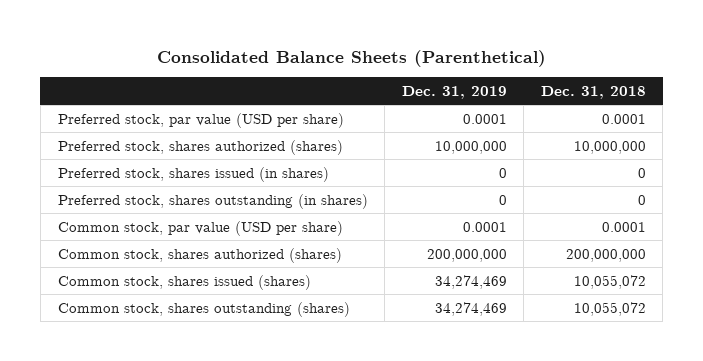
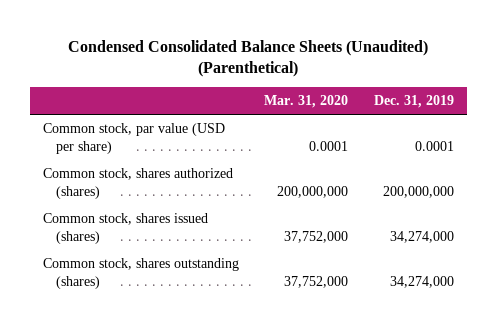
[156,49,546,67] Consolidated Balance Sheets (Parenthetical) -> [68,39,429,78] Condensed Consolidated Balance Sheets (Unaudited) (Parenthetical)
[540,85,646,99] Dec. 31, 2018 -> none
none -> [264,95,349,109] Mar. 31, 2020
[57,112,344,128] Preferred stock, par value (USD per share) -> none
[57,139,343,155] Preferred stock, shares authorized (shares) -> none
[57,166,329,182] Preferred stock, shares issued (in shares) -> none
[57,193,368,209] Preferred stock, shares outstanding (in shares) -> none
[434,274,507,289] 34,274,469 -> [389,230,454,243] 34,274,000
[434,301,507,316] 34,274,469 -> [389,275,454,288] 34,274,000

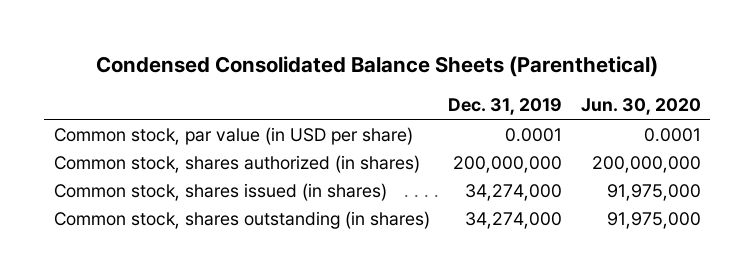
[68,39,429,78] Condensed Consolidated Balance Sheets (Unaudited) (Parenthetical) -> [96,56,659,78] Condensed Consolidated Balance Sheets (Parenthetical)
[264,95,349,109] Mar. 31, 2020 -> none
none -> [580,98,701,116] Jun. 30, 2020
[42,123,225,154] Common stock, par value (USD per share) -> [53,126,413,145] Common stock, par value (in USD per share)
[42,168,233,199] Common stock, shares authorized (shares) -> [53,154,420,173] Common stock, shares authorized (in shares)
[42,213,208,244] Common stock, shares issued (shares) -> [53,182,387,201] Common stock, shares issued (in shares)
[42,258,239,289] Common stock, shares outstanding (shares) -> [53,210,430,229] Common stock, shares outstanding (in shares)

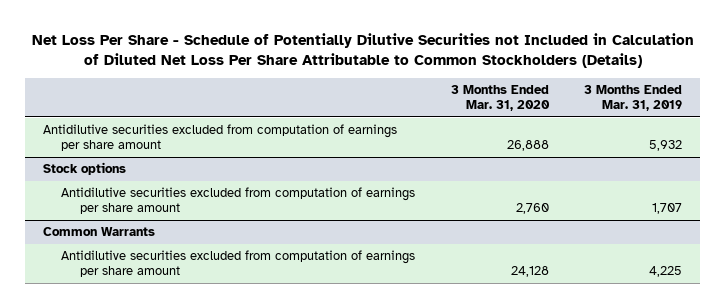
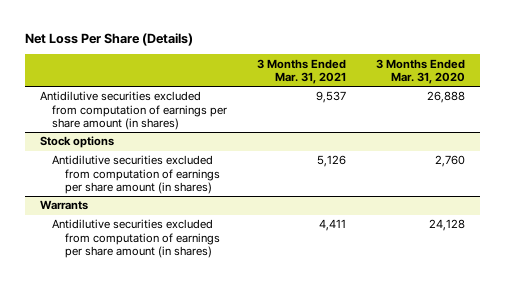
[31,33,694,69] Net Loss Per Share - Schedule of Potentially Dilutive Securities not Included in Calculation of Diluted Net Loss Per Share Attributable to Common Stockholders (Details) -> [25,32,194,46] Net Loss Per Share (Details)
[584,85,683,112] 3 Months Ended Mar. 31, 2019 -> none
none -> [257,58,347,85] 3 Months Ended Mar. 31, 2021
[43,124,398,152] Antidilutive securities excluded from computation of earnings per share amount -> [40,91,228,131] Antidilutive securities excluded from computation of earnings per share amount (in shares)
[61,187,416,215] Antidilutive securities excluded from computation of earnings per share amount -> [52,155,220,195] Antidilutive securities excluded from computation of earnings per share amount (in shares)
[43,227,156,237] Common Warrants -> [40,200,89,211] Warrants
[61,250,416,278] Antidilutive securities excluded from computation of earnings per share amount -> [52,219,220,259] Antidilutive securities excluded from computation of earnings per share amount (in shares)

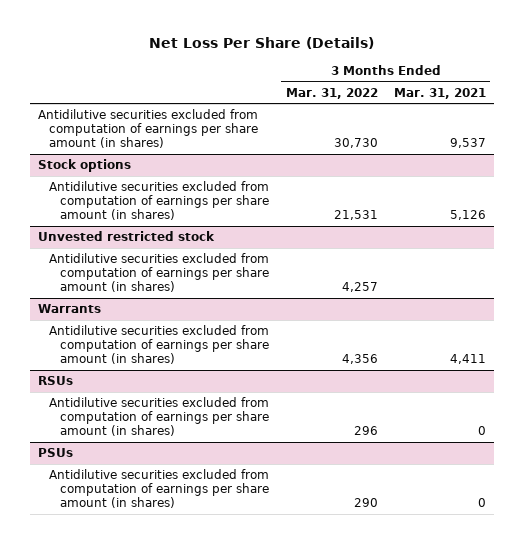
[376,58,466,85] 3 Months Ended Mar. 31, 2020 -> none
none -> [285,87,378,99] Mar. 31, 2022
none -> [37,231,215,242] Unvested restricted stock
none -> [48,253,270,293] Antidilutive securities excluded from computation of earnings per share amount (in shares)
none -> [37,376,73,386] RSUs
none -> [48,397,270,437] Antidilutive securities excluded from computation of earnings per share amount (in shares)
none -> [37,448,73,458] PSUs
none -> [48,469,270,509] Antidilutive securities excluded from computation of earnings per share amount (in shares)

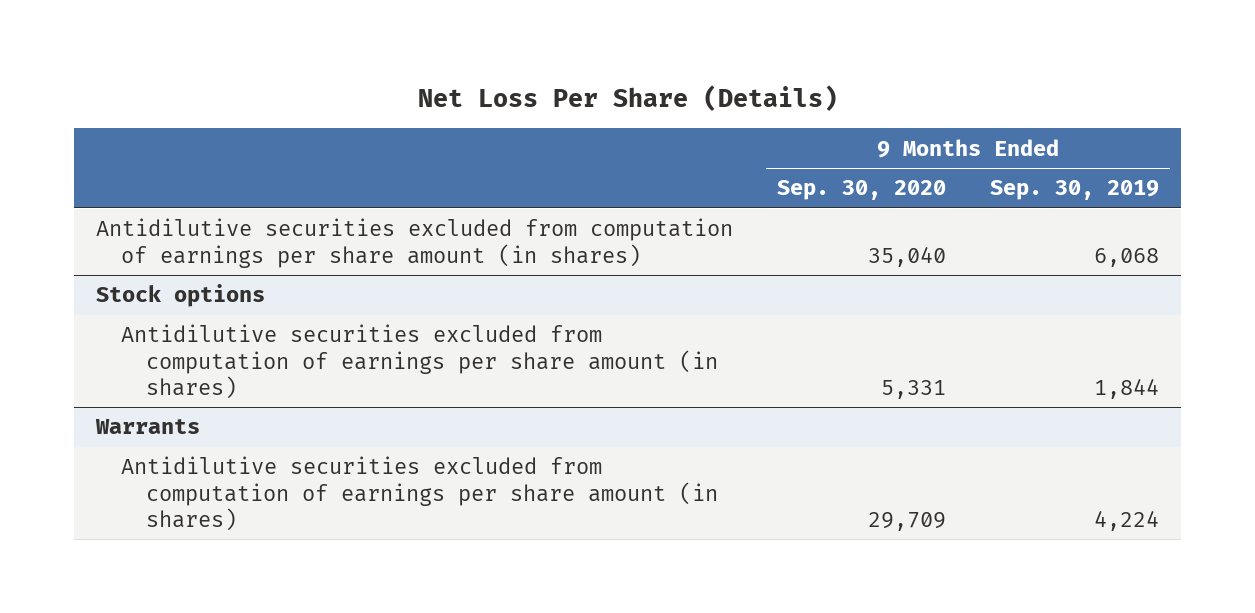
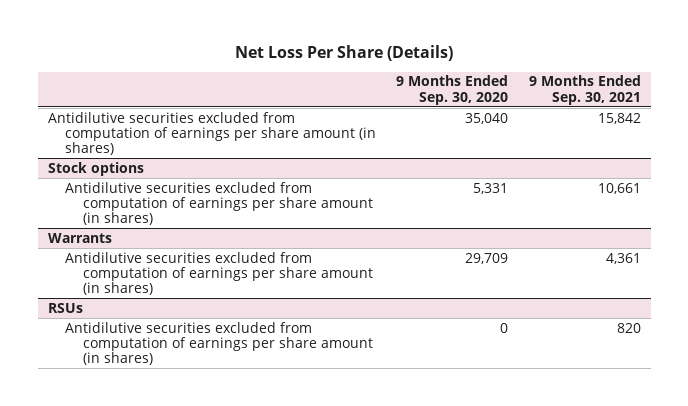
[990,180,1160,201] Sep. 30, 2019 -> none
none -> [528,75,641,105] 9 Months Ended Sep. 30, 2021
none -> [47,302,83,313] RSUs
none -> [65,321,373,366] Antidilutive securities excluded from computation of earnings per share amount (in shares)

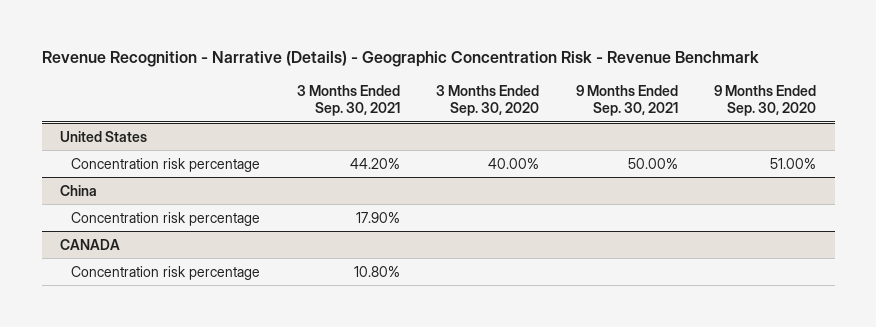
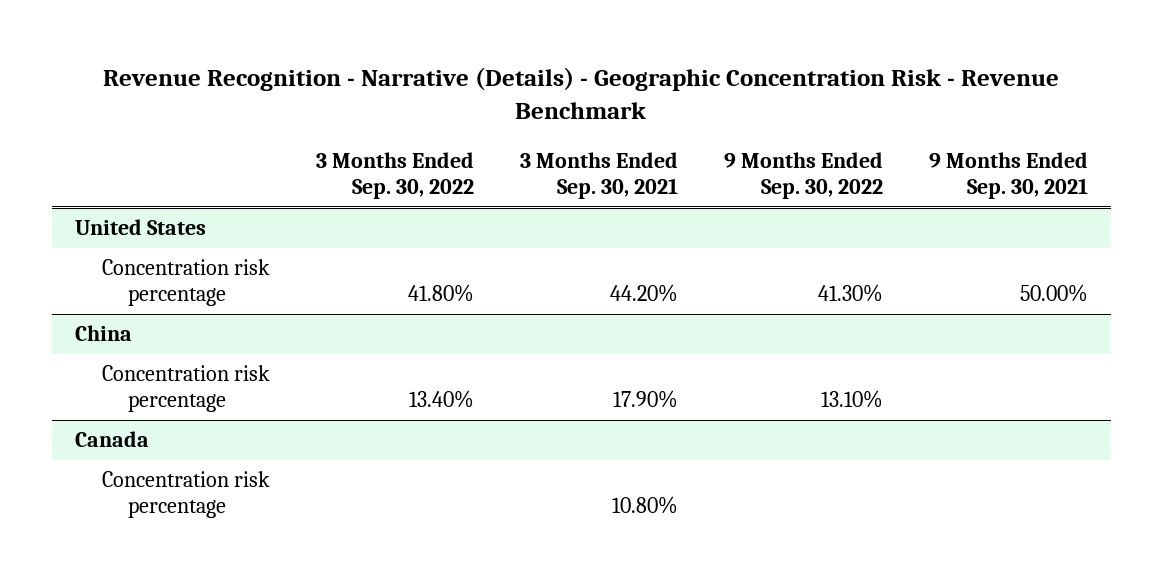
[436,84,540,117] 3 Months Ended Sep. 30, 2020 -> none
[714,84,817,117] 9 Months Ended Sep. 30, 2020 -> none
none -> [315,152,474,200] 3 Months Ended Sep. 30, 2022
none -> [723,152,883,200] 9 Months Ended Sep. 30, 2022
[59,238,120,250] CANADA -> [74,431,149,448] Canada

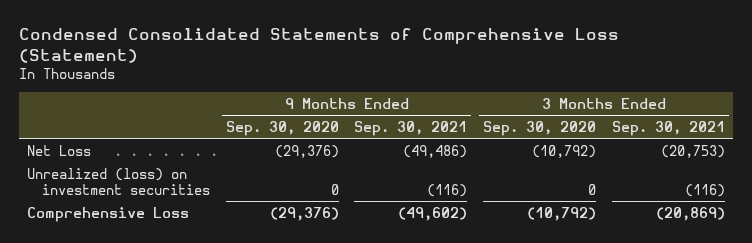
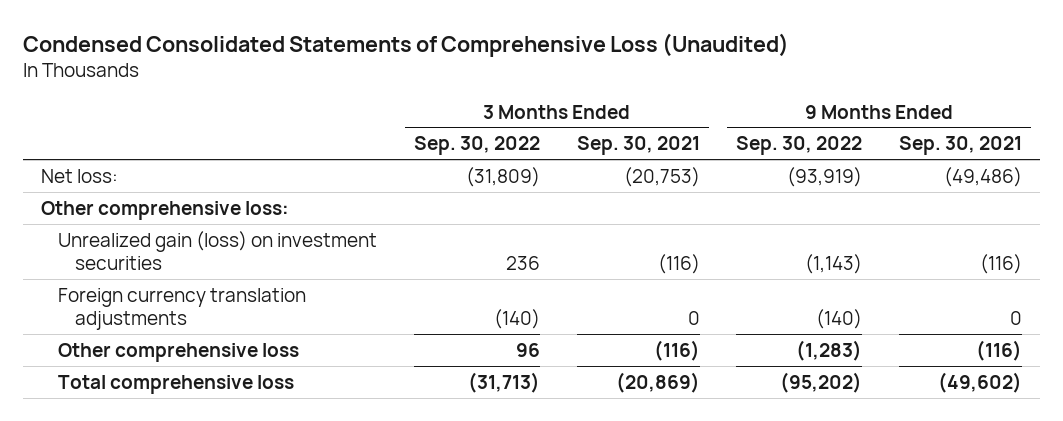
[18,27,619,63] Condensed Consolidated Statements of Comprehensive Loss (Statement) -> [22,32,789,57] Condensed Consolidated Statements of Comprehensive Loss (Unaudited)
[225,120,339,136] Sep. 30, 2020 -> none
[483,120,597,136] Sep. 30, 2020 -> none
none -> [413,136,540,156] Sep. 30, 2022
none -> [736,136,863,156] Sep. 30, 2022
[26,144,91,156] Net Loss -> [41,168,119,183] Net loss:
none -> [41,200,290,220] Other comprehensive loss:
[26,167,210,195] Unrealized (loss) on investment securities -> [58,230,378,270] Unrealized gain (loss) on investment securities
none -> [58,287,307,330] Foreign currency translation adjustments
none -> [58,342,300,362] Other comprehensive loss
[26,206,189,222] Comprehensive Loss -> [58,374,295,394] Total comprehensive loss

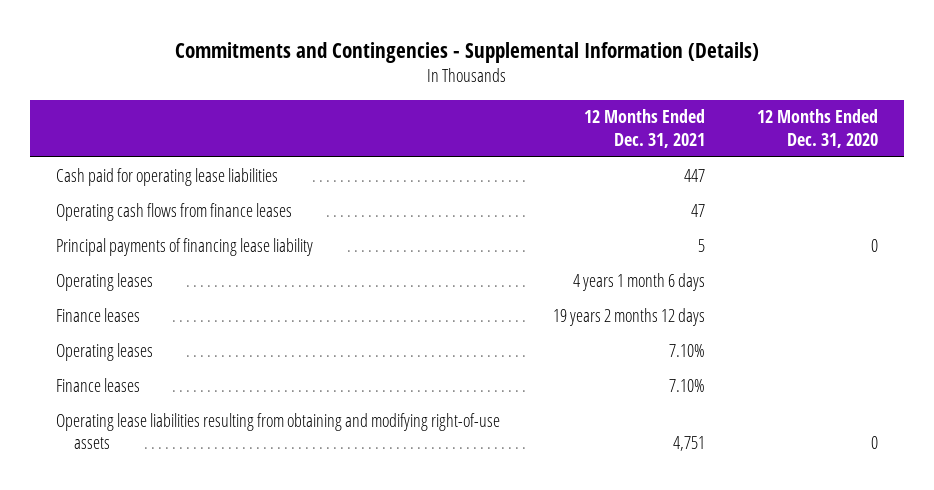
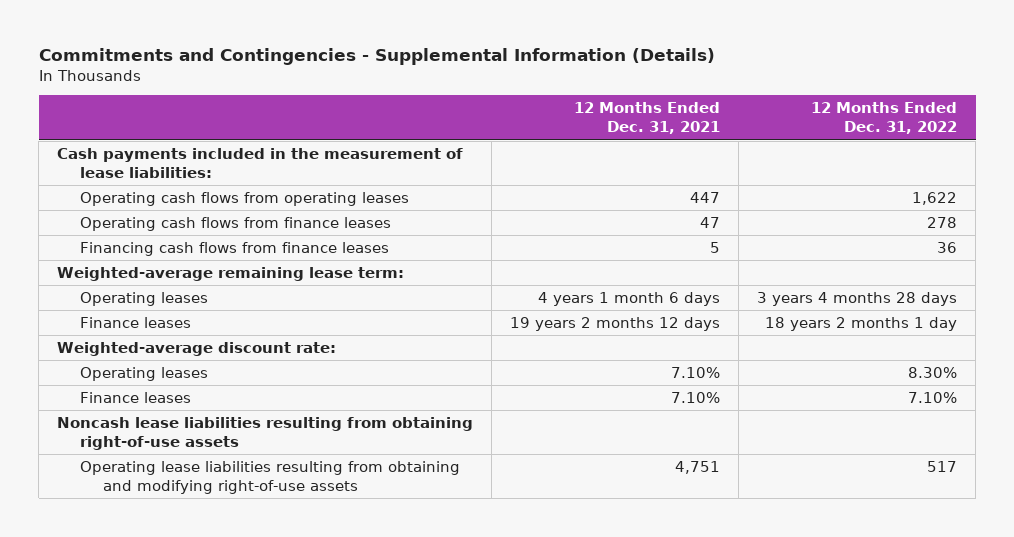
[757,109,879,148] 12 Months Ended Dec. 31, 2020 -> none
none -> [811,102,958,135] 12 Months Ended Dec. 31, 2022
none -> [57,147,464,178] Cash payments included in the measurement of lease liabilities:
[56,167,279,186] Cash paid for operating lease liabilities -> [80,191,410,206] Operating cash flows from operating leases
[56,237,314,256] Principal payments of financing lease liability -> [80,241,390,256] Financing cash flows from finance leases
none -> [57,266,405,281] Weighted-average remaining lease term:
none -> [57,341,337,356] Weighted-average discount rate:
none -> [57,416,474,450] Noncash lease liabilities resulting from obtaining right-of-use assets

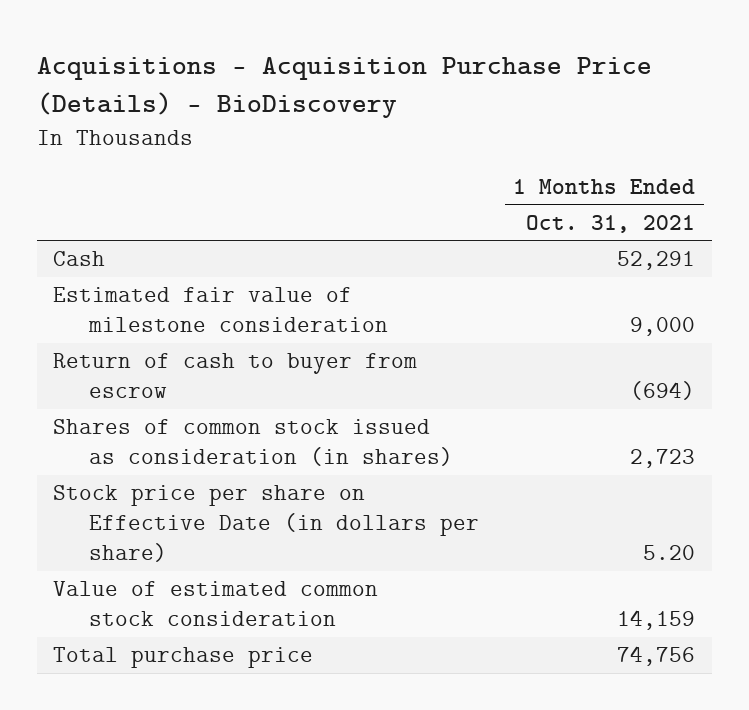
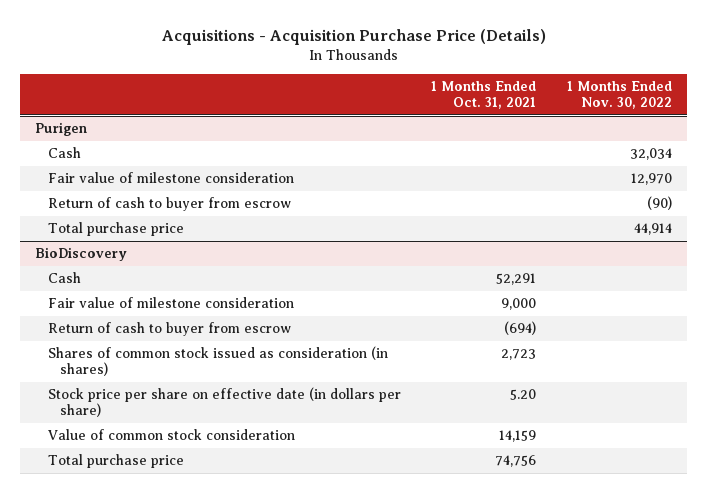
[36,57,652,118] Acquisitions - Acquisition Purchase Price (Details) - BioDiscovery -> [161,29,546,46] Acquisitions - Acquisition Purchase Price (Details)
none -> [567,80,673,110] 1 Months Ended Nov. 30, 2022
none -> [35,122,88,137] Purigen
none -> [47,147,81,159] Cash
none -> [47,172,294,184] Fair value of milestone consideration
none -> [47,197,291,212] Return of cash to buyer from escrow
none -> [47,222,184,237] Total purchase price
none -> [35,247,128,262] BioDiscovery
[53,287,389,333] Estimated fair value of milestone consideration -> [47,297,294,309] Fair value of milestone consideration
[53,485,480,563] Stock price per share on Effective Date (in dollars per share) -> [47,387,401,418] Stock price per share on effective date (in dollars per share)
[53,581,379,627] Value of estimated common stock consideration -> [47,429,295,441] Value of common stock consideration

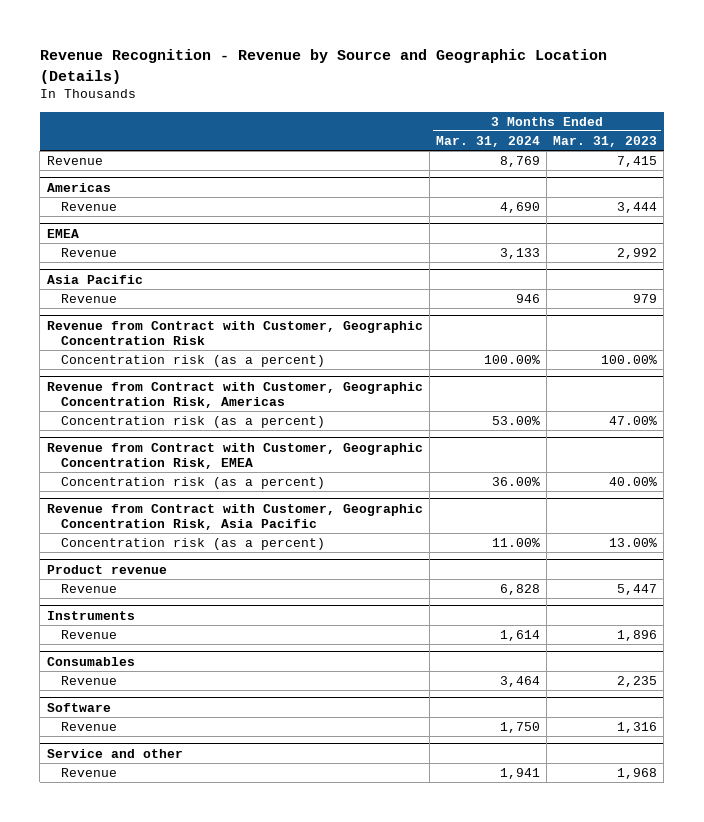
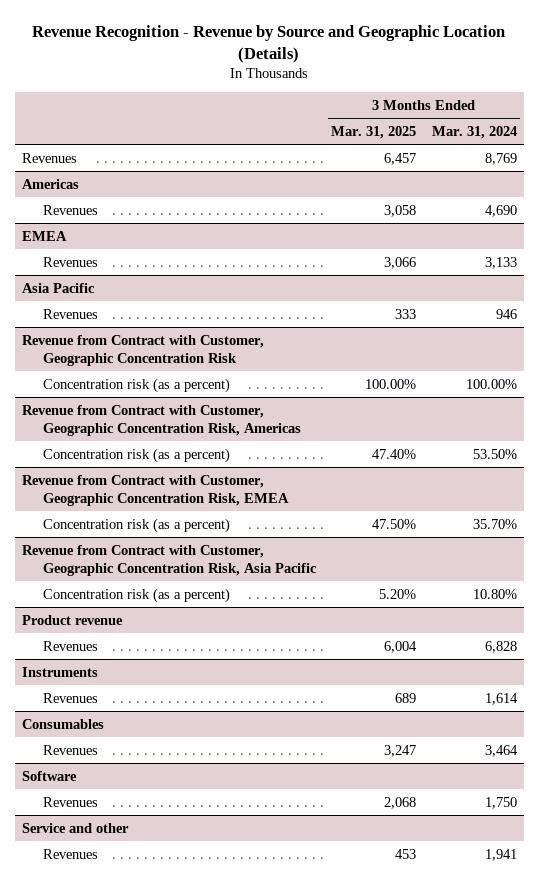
[553,135,658,147] Mar. 31, 2023 -> none
none -> [331,125,417,139] Mar. 31, 2025
[46,155,103,165] Revenue -> [22,152,78,163] Revenues
[60,201,117,211] Revenue -> [43,204,99,215] Revenues
[60,247,117,257] Revenue -> [43,256,99,267] Revenues
[60,293,117,303] Revenue -> [43,308,99,319] Revenues
[491,415,540,425] 53.00% -> [472,448,517,459] 53.50%
[491,476,540,486] 36.00% -> [472,518,517,529] 35.70%
[491,537,540,547] 11.00% -> [472,588,517,599] 10.80%
[60,583,117,593] Revenue -> [43,640,99,651] Revenues
[60,629,117,639] Revenue -> [43,692,99,703] Revenues
[60,675,117,685] Revenue -> [43,744,99,755] Revenues
[60,721,117,731] Revenue -> [43,796,99,807] Revenues
[60,767,117,777] Revenue -> [43,848,99,859] Revenues

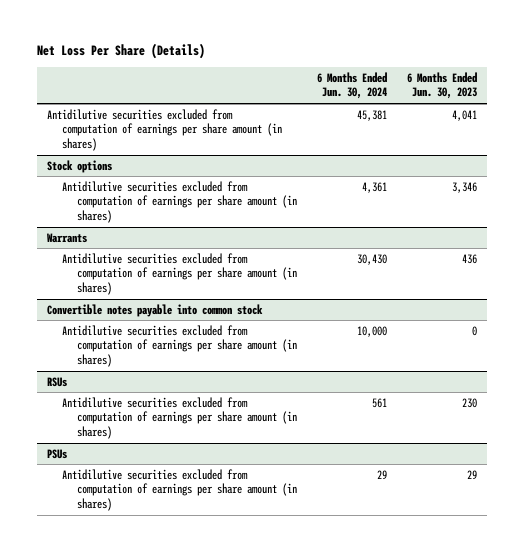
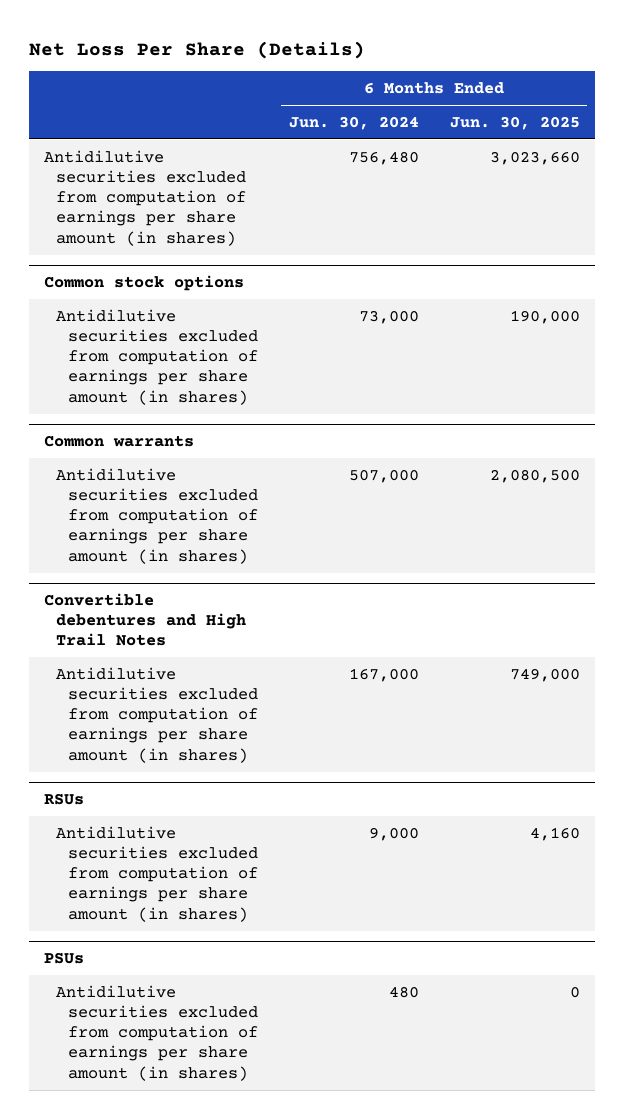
[407,71,478,100] 6 Months Ended Jun. 30, 2023 -> none
none -> [449,115,580,130] Jun. 30, 2025
[357,109,388,121] 45,381 -> [348,150,419,165] 756,480
[46,159,112,173] Stock options -> [43,274,244,291] Common stock options
[362,181,388,193] 4,361 -> [358,309,419,324] 73,000
[46,232,87,243] Warrants -> [43,434,194,447] Common warrants
[357,253,388,265] 30,430 -> [348,468,419,483] 507,000
[46,303,263,317] Convertible notes payable into common stock -> [43,592,247,647] Convertible debentures and High Trail Notes
[357,325,388,337] 10,000 -> [348,667,419,682] 167,000
[372,397,388,408] 561 -> [368,826,419,841] 9,000
[377,469,388,479] 29 -> [388,985,419,998] 480

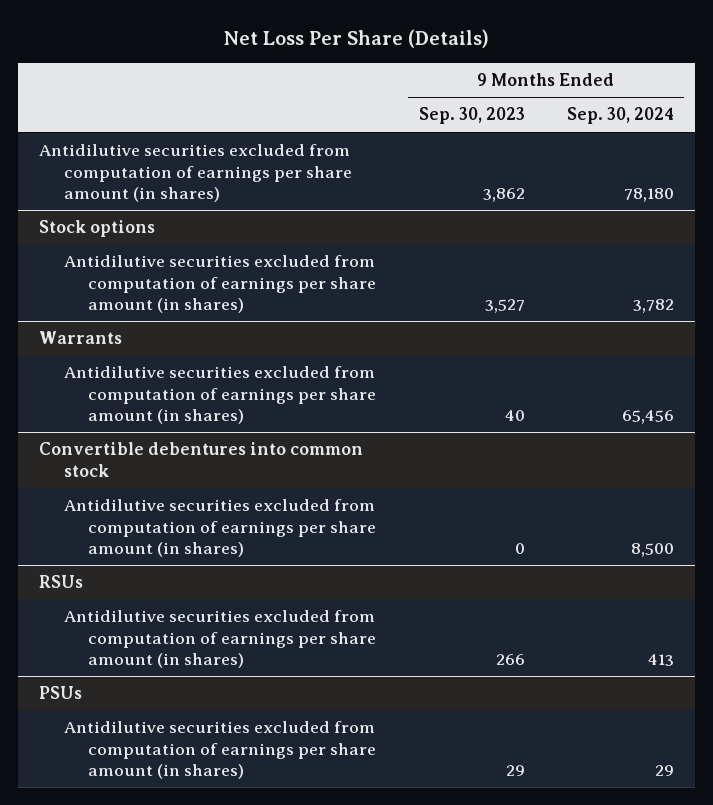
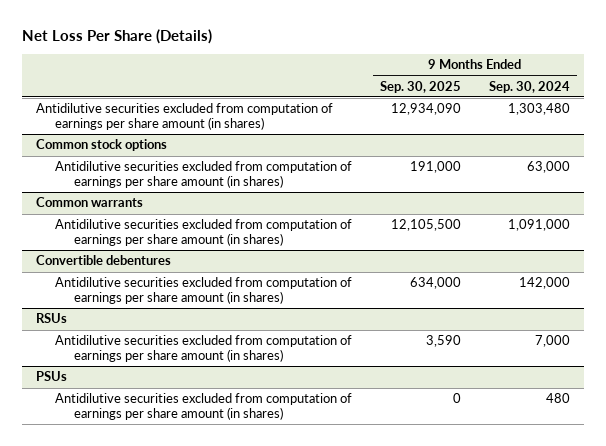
[418,107,525,125] Sep. 30, 2023 -> none
none -> [380,80,462,93] Sep. 30, 2025
[623,187,674,202] 78,180 -> [508,103,571,116] 1,303,480
[39,220,156,238] Stock options -> [35,139,167,152] Common stock options
[632,298,674,313] 3,782 -> [527,161,571,174] 63,000
[39,331,123,345] Warrants -> [35,197,143,208] Common warrants
[621,409,674,424] 65,456 -> [508,219,571,232] 1,091,000
[39,442,364,477] Convertible debentures into common stock -> [35,255,171,266] Convertible debentures
[630,542,674,557] 8,500 -> [519,277,571,290] 142,000
[647,653,674,666] 413 -> [535,335,571,348] 7,000
[654,764,674,776] 29 -> [546,393,571,404] 480

